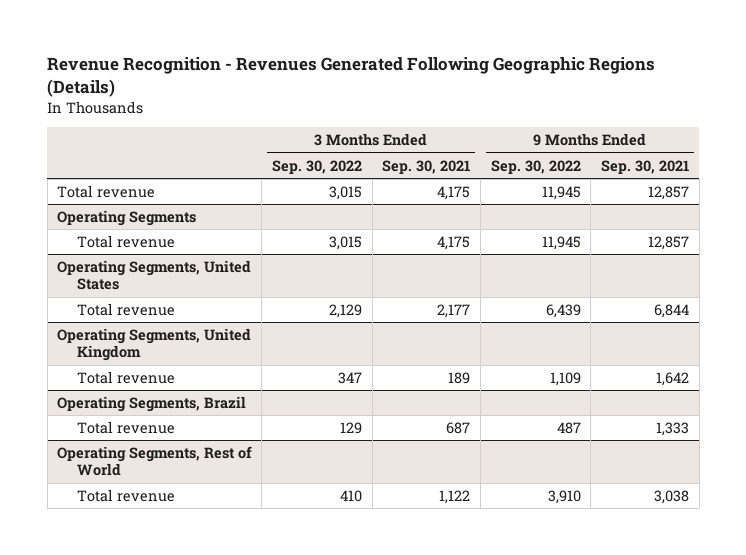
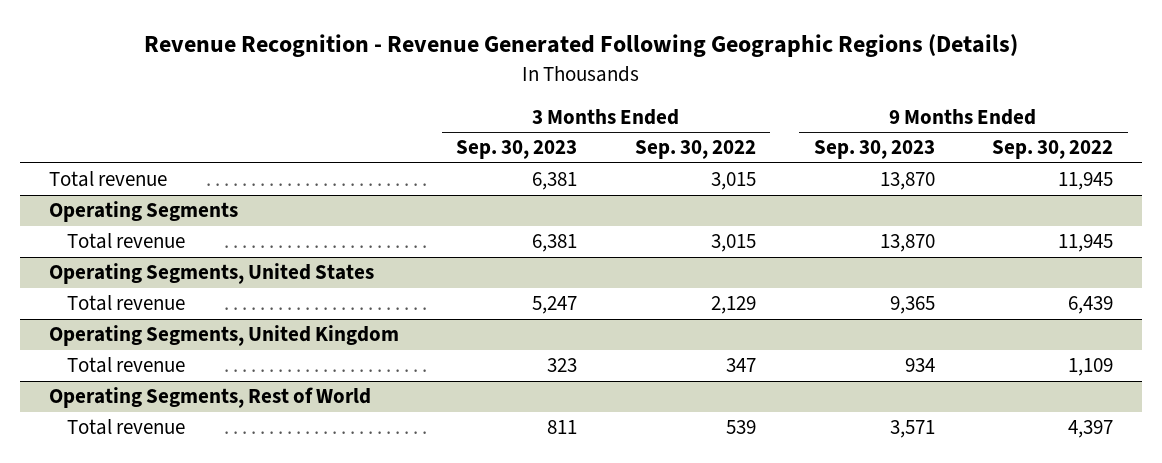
[47,56,656,97] Revenue Recognition - Revenues Generated Following Geographic Regions (Details) -> [143,34,1018,58] Revenue Recognition - Revenue Generated Following Geographic Regions (Details)
[382,159,471,174] Sep. 30, 2021 -> none
[601,159,690,174] Sep. 30, 2021 -> none
none -> [456,140,578,160] Sep. 30, 2023
none -> [813,140,935,160] Sep. 30, 2023
[57,395,247,412] Operating Segments, Brazil -> none
[76,420,175,434] Total revenue -> none
[339,489,362,502] 410 -> [725,420,756,435] 539
[547,489,581,504] 3,910 -> [1068,420,1114,439] 4,397

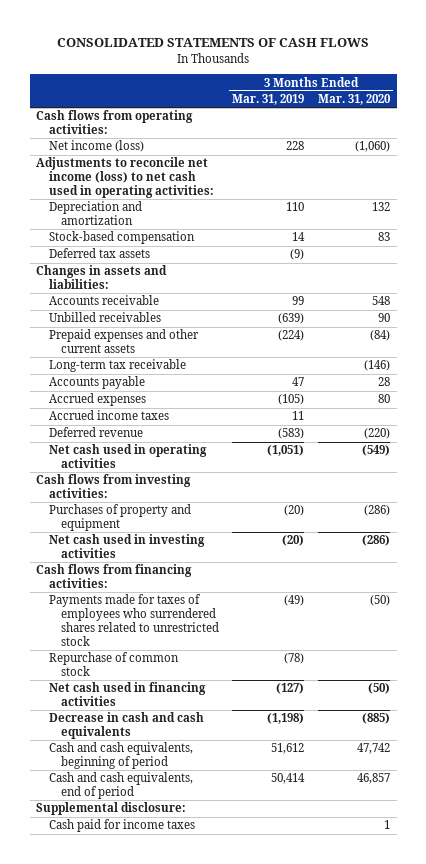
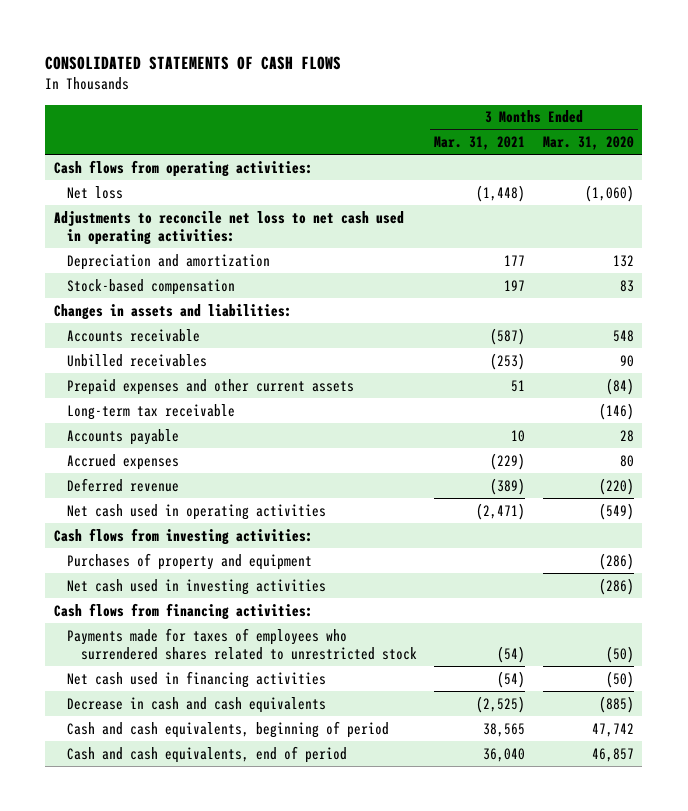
[232,94,305,106] Mar. 31, 2019 -> none
none -> [434,135,526,150] Mar. 31, 2021
[48,140,144,153] Net income (loss) -> [67,185,124,199] Net loss
[36,157,214,198] Adjustments to reconcile net income (loss) to net cash used in operating activities: -> [54,210,405,246] Adjustments to reconcile net loss to net cash used in operating activities:
[48,248,150,259] Deferred tax assets -> none
[48,410,169,421] Accrued income taxes -> none
[48,652,179,677] Repurchase of common stock -> none
[36,802,187,816] Supplemental disclosure: -> none
[48,819,195,833] Cash paid for income taxes -> none

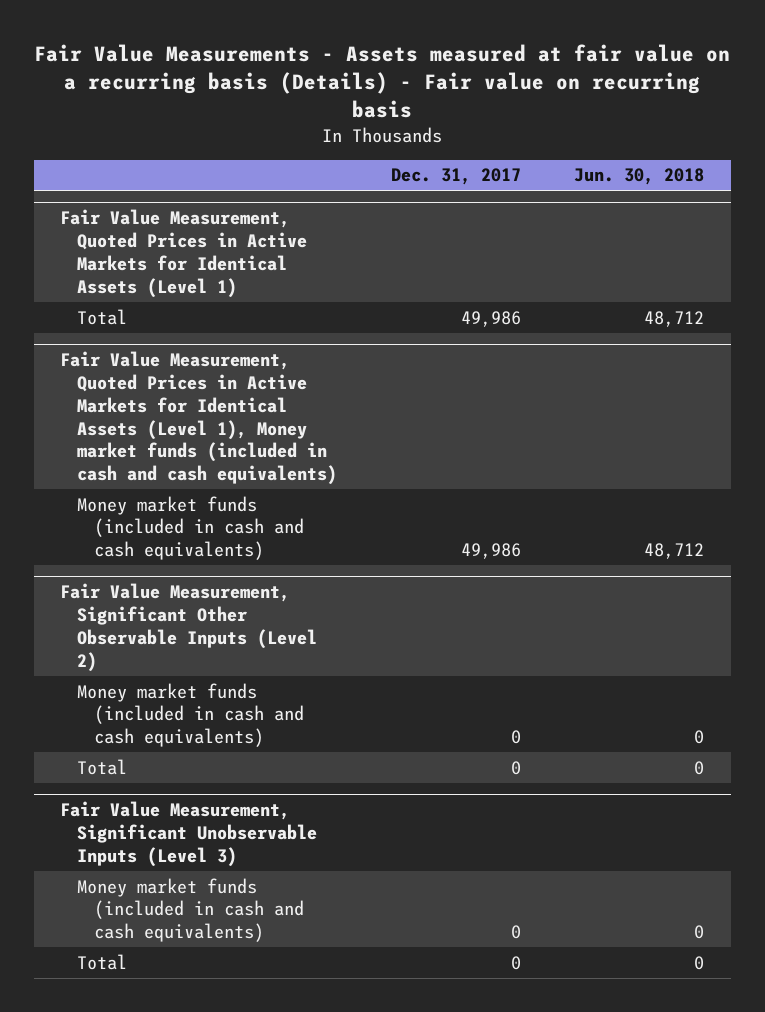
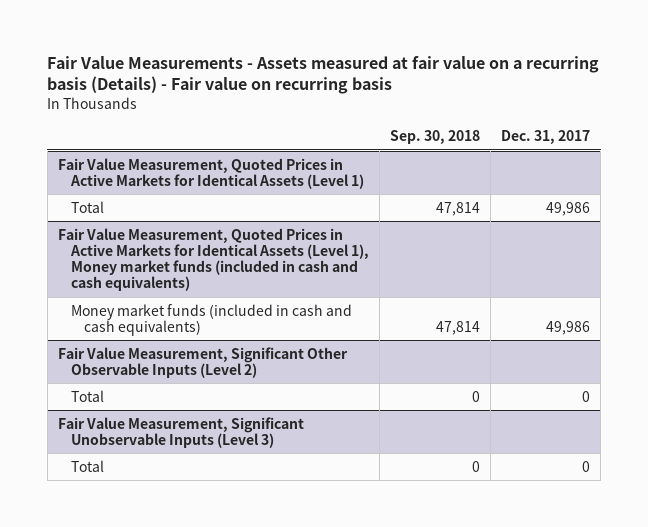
[574,168,705,186] Jun. 30, 2018 -> none
none -> [390,130,481,145] Sep. 30, 2018
[77,682,304,748] Money market funds (included in cash and cash equivalents) -> none
[77,877,304,943] Money market funds (included in cash and cash equivalents) -> none

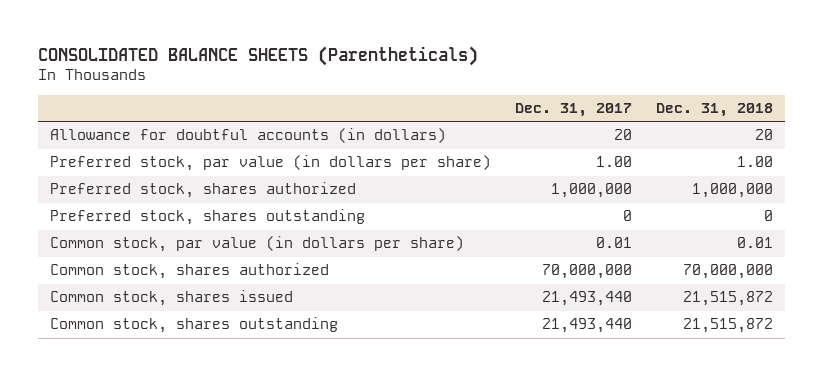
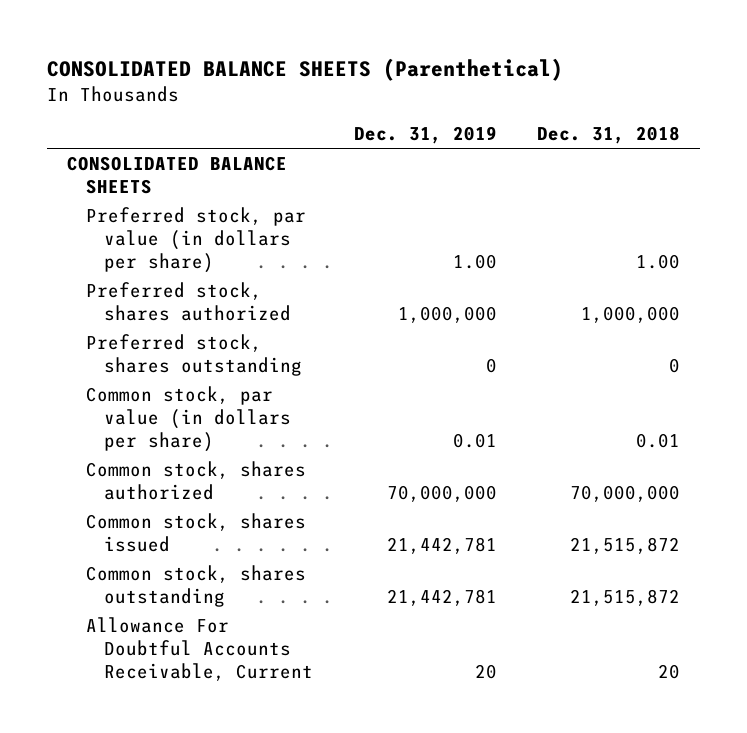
[38,45,479,66] CONSOLIDATED BALANCE SHEETS (Parentheticals) -> [47,57,564,81] CONSOLIDATED BALANCE SHEETS (Parenthetical)
[515,103,633,118] Dec. 31, 2017 -> none
none -> [353,126,497,145] Dec. 31, 2019
[50,128,447,144] Allowance for doubtful accounts (in dollars) -> none
none -> [67,156,288,195] CONSOLIDATED BALANCE SHEETS
none -> [85,617,314,681] Allowance For Doubtful Accounts Receivable, Current

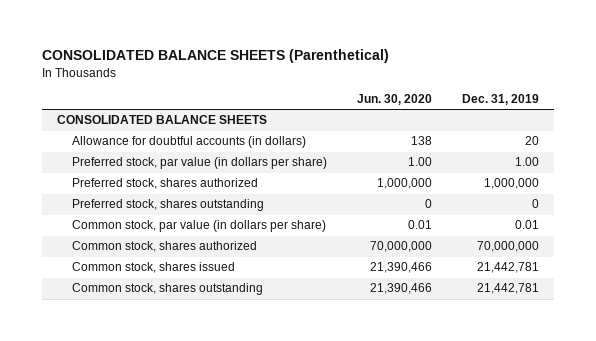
[537,126,681,145] Dec. 31, 2018 -> none
none -> [357,94,433,106] Jun. 30, 2020
none -> [72,136,307,149] Allowance for doubtful accounts (in dollars)
[85,617,314,681] Allowance For Doubtful Accounts Receivable, Current -> none

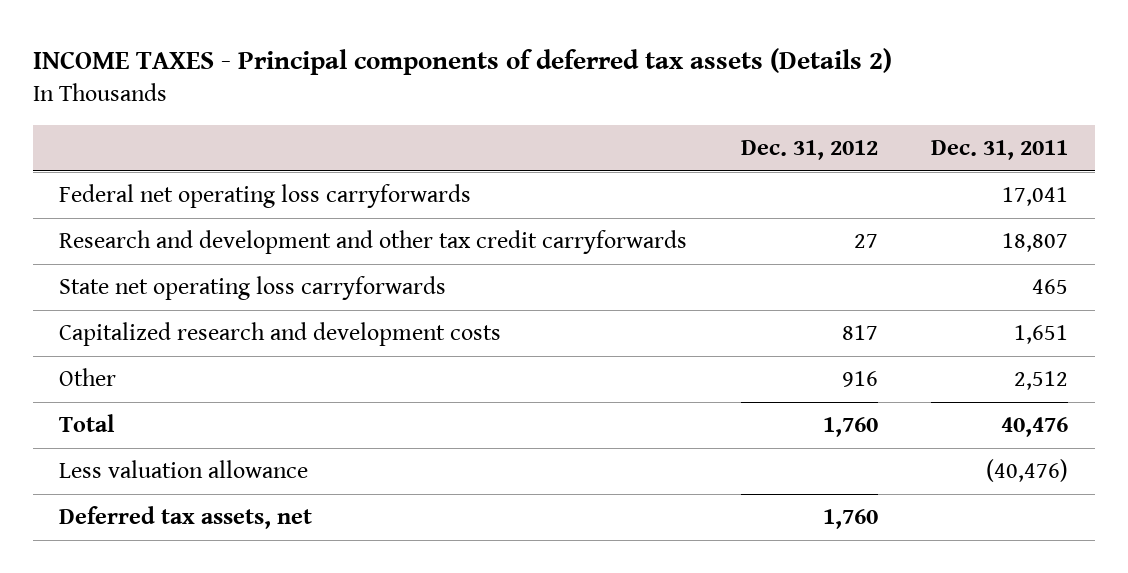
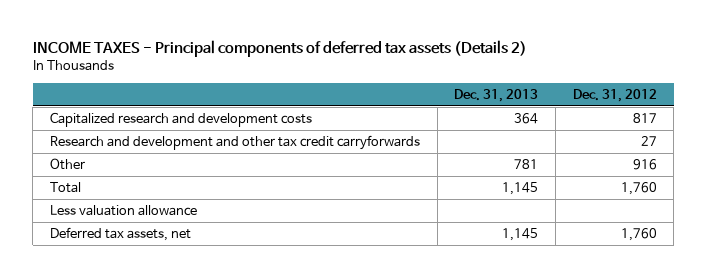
[931,139,1069,160] Dec. 31, 2011 -> none
none -> [454,89,539,103] Dec. 31, 2013
[59,184,472,209] Federal net operating loss carryforwards -> none
[59,276,447,301] State net operating loss carryforwards -> none
[59,230,688,255] Research and development and other tax credit carryforwards -> [50,134,421,150] Research and development and other tax credit carryforwards

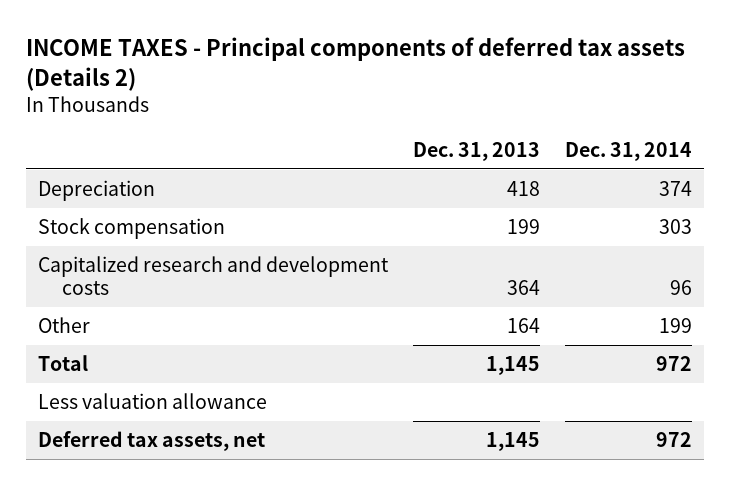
[572,89,657,103] Dec. 31, 2012 -> none
none -> [564,141,692,161] Dec. 31, 2014
none -> [38,179,156,201] Depreciation
none -> [38,217,226,239] Stock compensation
[50,134,421,150] Research and development and other tax credit carryforwards -> none
[514,158,539,169] 781 -> [507,317,541,333] 164

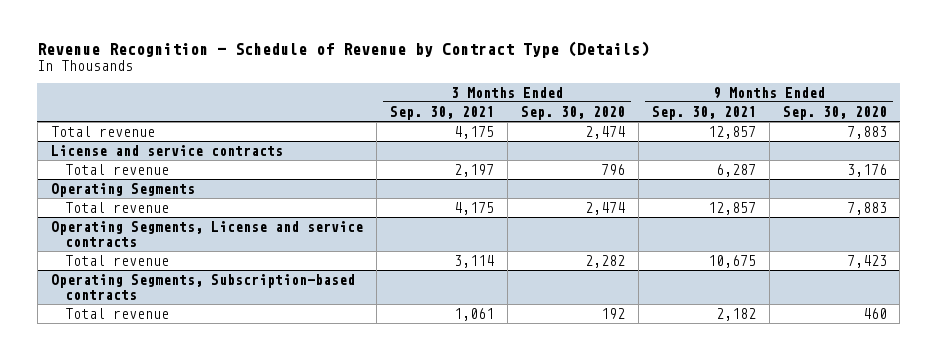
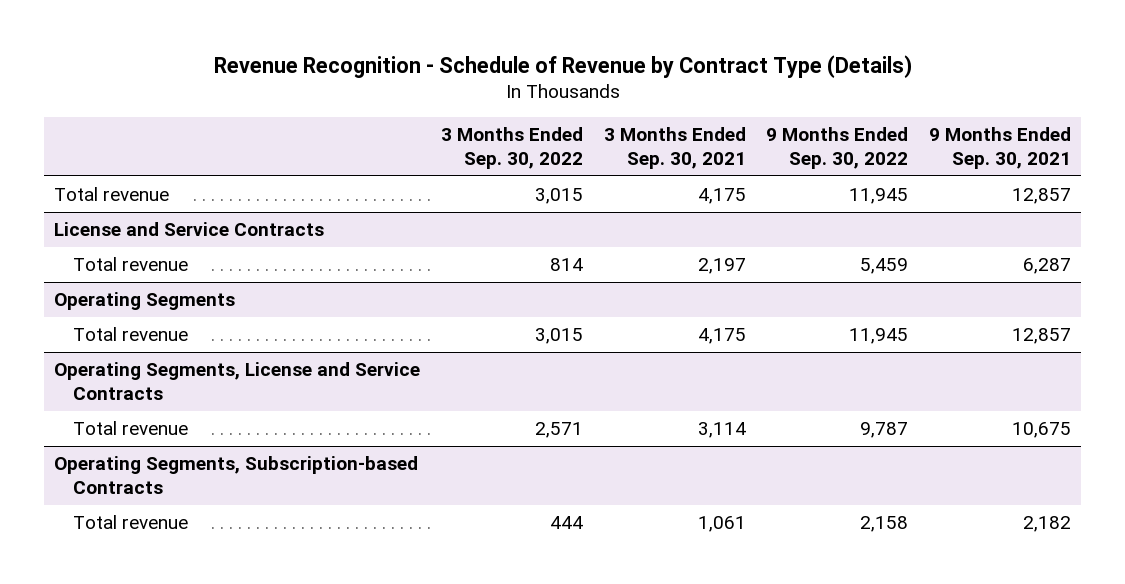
[520,105,625,120] Sep. 30, 2020 -> none
[782,105,887,120] Sep. 30, 2020 -> none
none -> [441,127,584,169] 3 Months Ended Sep. 30, 2022
none -> [766,127,909,169] 9 Months Ended Sep. 30, 2022
[50,145,283,157] License and service contracts -> [54,222,325,237] License and Service Contracts
[50,221,363,247] Operating Segments, License and service contracts -> [54,362,421,400] Operating Segments, License and Service Contracts
[50,274,355,300] Operating Segments, Subscription-based contracts -> [54,456,419,494] Operating Segments, Subscription-based Contracts

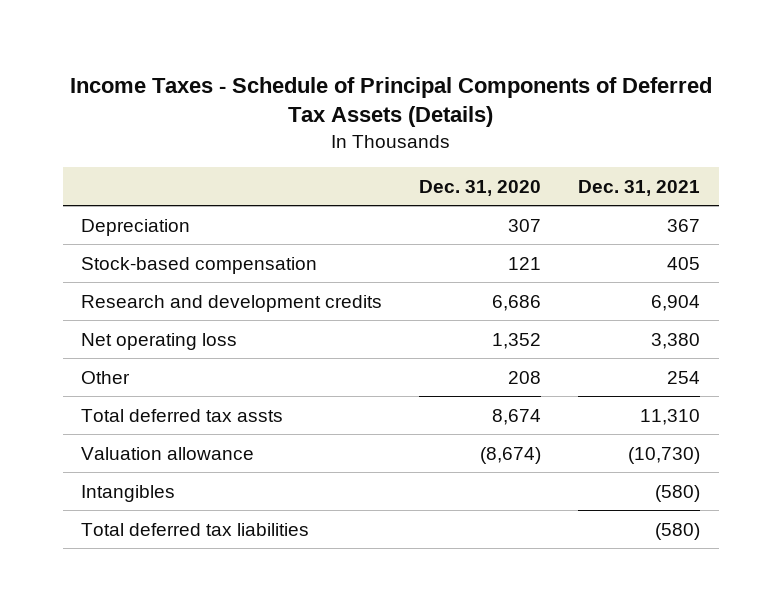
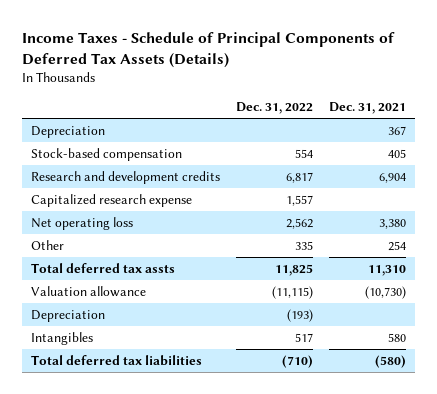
[419,180,542,197] Dec. 31, 2020 -> none
none -> [236,102,314,115] Dec. 31, 2022
none -> [30,193,192,207] Capitalized research expense
none -> [30,309,105,322] Depreciation
[655,484,701,502] (580) -> [388,332,407,342] 580

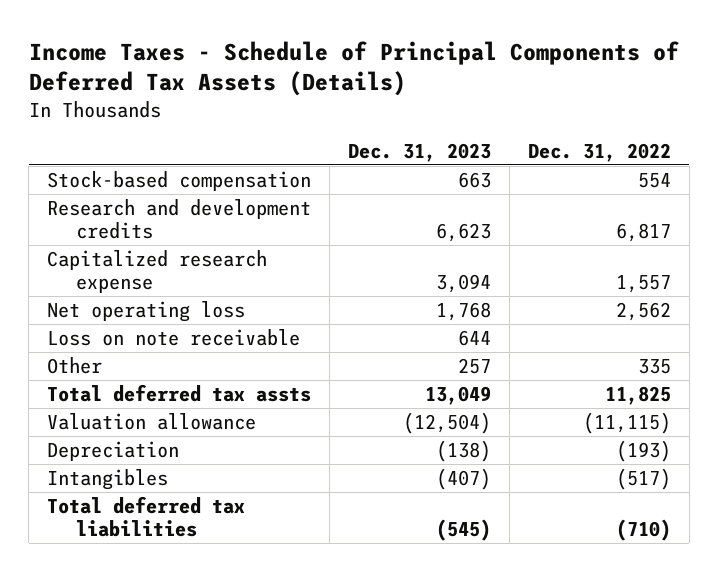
[329,102,407,115] Dec. 31, 2021 -> none
none -> [348,142,492,162] Dec. 31, 2023
[30,125,105,138] Depreciation -> none
none -> [47,328,301,346] Loss on note receivable
[295,332,314,342] 517 -> [615,467,671,490] (517)

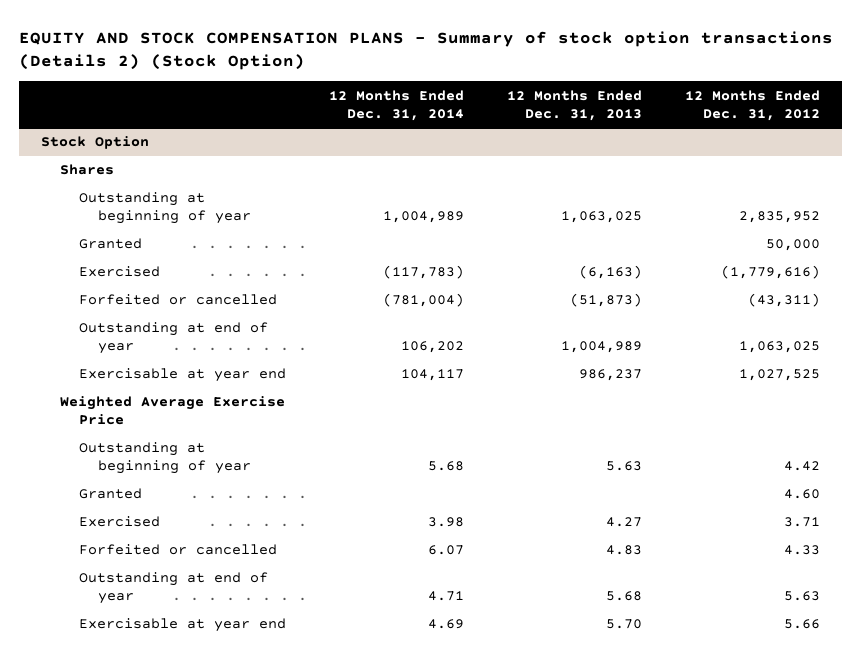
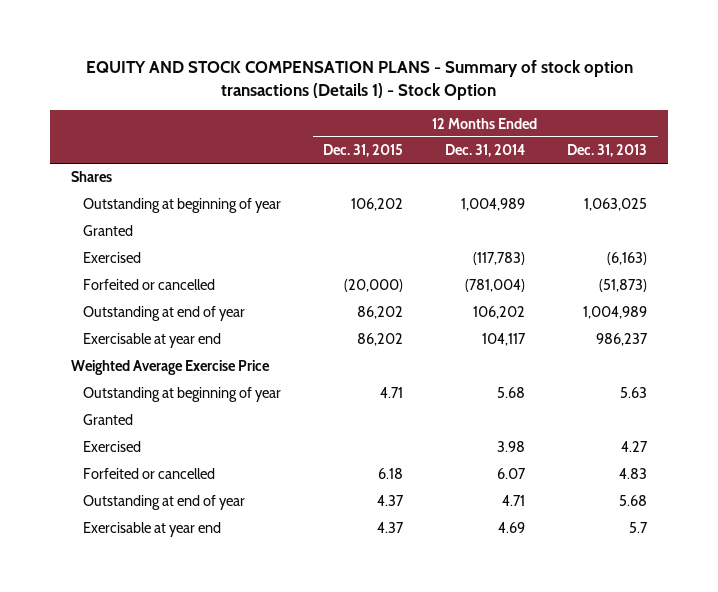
[19,30,834,71] EQUITY AND STOCK COMPENSATION PLANS - Summary of stock option transactions (Details 2) (Stock Option) -> [86,59,634,100] EQUITY AND STOCK COMPENSATION PLANS - Summary of stock option transactions (Details 1) - Stock Option
[685,89,821,121] 12 Months Ended Dec. 31, 2012 -> none
none -> [323,144,404,158] Dec. 31, 2015
[40,136,149,150] Stock Option -> none
[605,619,642,630] 5.70 -> [629,522,649,534] 5.7

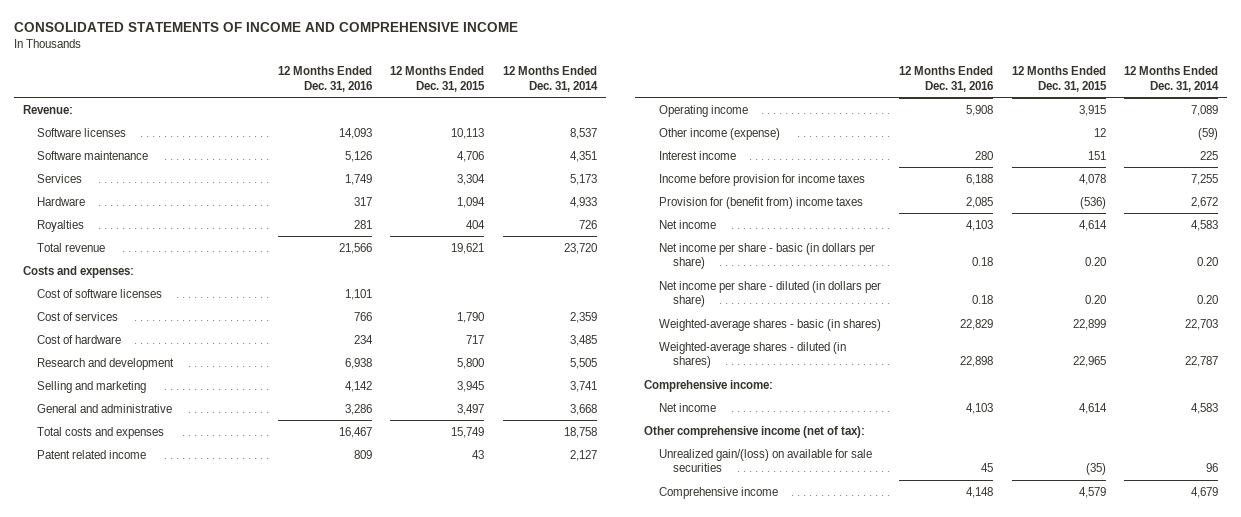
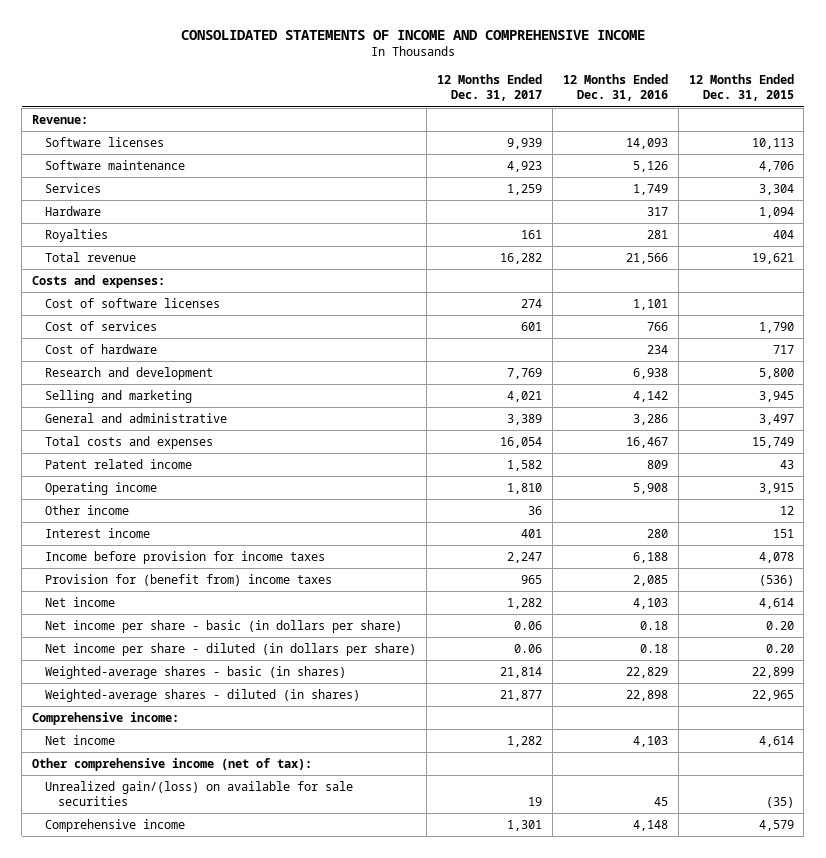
[502,66,598,92] 12 Months Ended Dec. 31, 2014 -> none
none -> [436,74,542,102] 12 Months Ended Dec. 31, 2017
[658,127,780,140] Other income (expense) -> [44,504,129,515] Other income

